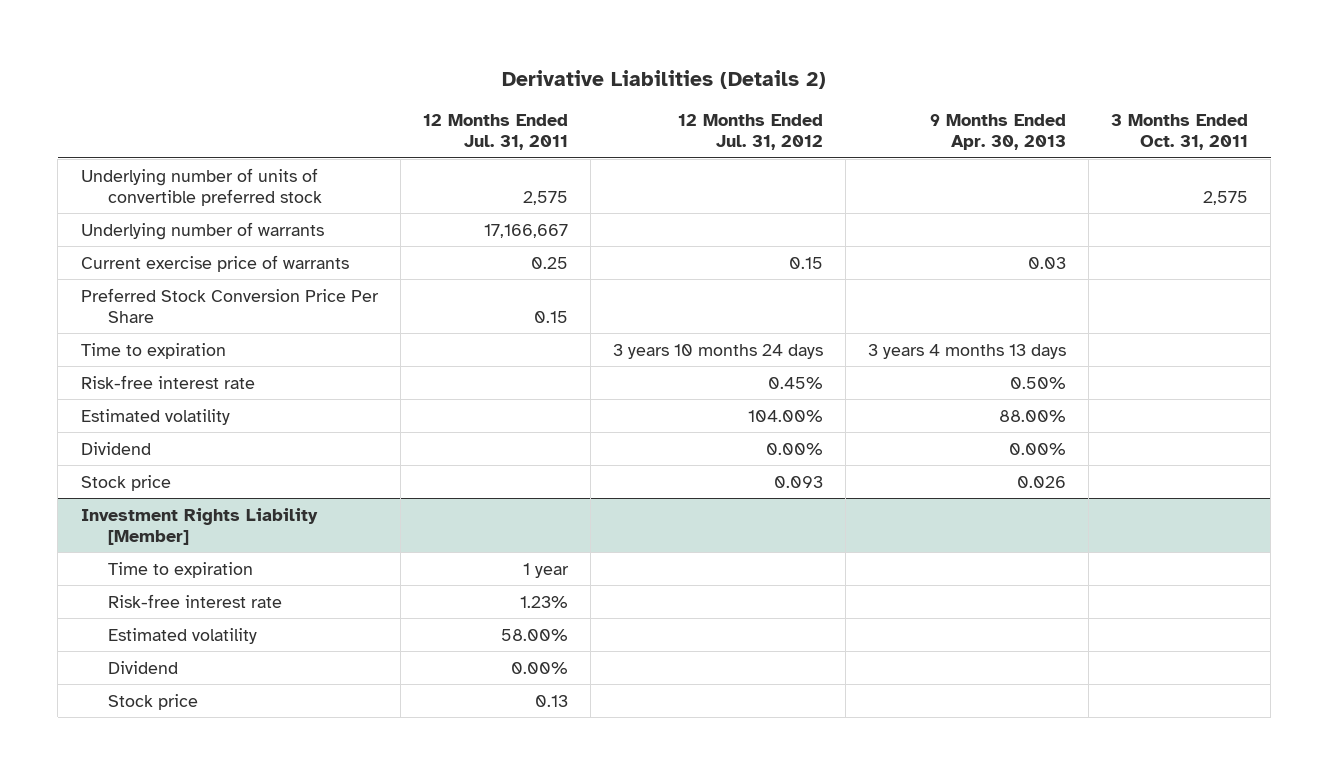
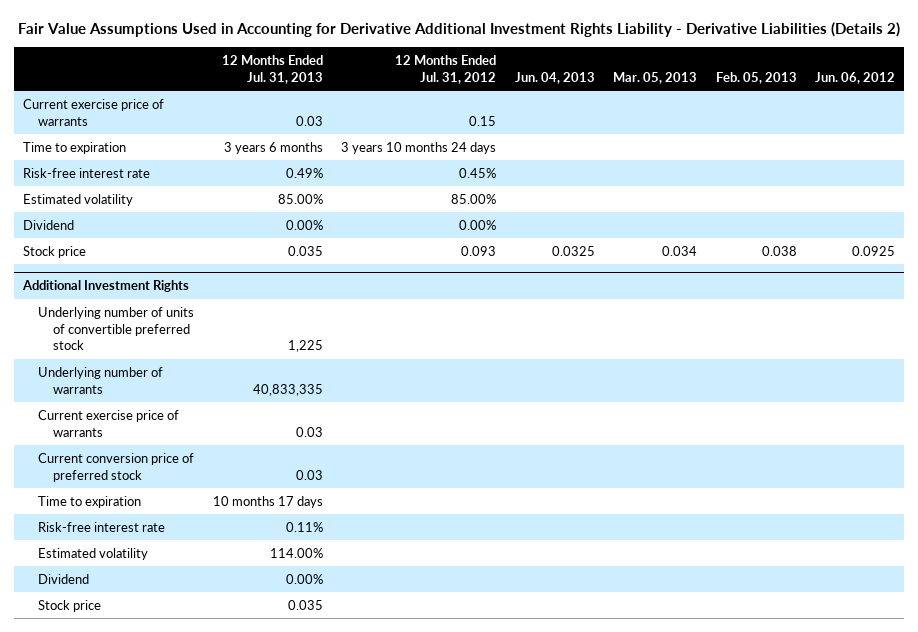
[502,69,827,89] Derivative Liabilities (Details 2) -> [18,21,901,37] Fair Value Assumptions Used in Accounting for Derivative Additional Investment Rights Liability - Derivative Liabilities (Details 2)
[422,114,568,151] 12 Months Ended Jul. 31, 2011 -> none
[930,114,1067,151] 9 Months Ended Apr. 30, 2013 -> none
[1111,114,1249,151] 3 Months Ended Oct. 31, 2011 -> none
none -> [221,54,323,84] 12 Months Ended Jul. 31, 2013
none -> [514,71,595,84] Jun. 04, 2013
none -> [613,71,698,84] Mar. 05, 2013
none -> [715,71,797,84] Feb. 05, 2013
none -> [815,71,896,84] Jun. 06, 2012
[80,167,322,206] Underlying number of units of convertible preferred stock -> none
[80,221,324,240] Underlying number of warrants -> none
[80,287,379,323] Preferred Stock Conversion Price Per Share -> none
[747,409,823,422] 104.00% -> [451,193,497,204] 85.00%
[80,507,318,545] Investment Rights Liability [Member] -> [21,280,189,293] Additional Investment Rights
none -> [38,306,195,351] Underlying number of units of convertible preferred stock
none -> [38,366,164,394] Underlying number of warrants
none -> [38,409,180,437] Current exercise price of warrants
none -> [38,452,195,482] Current conversion price of preferred stock

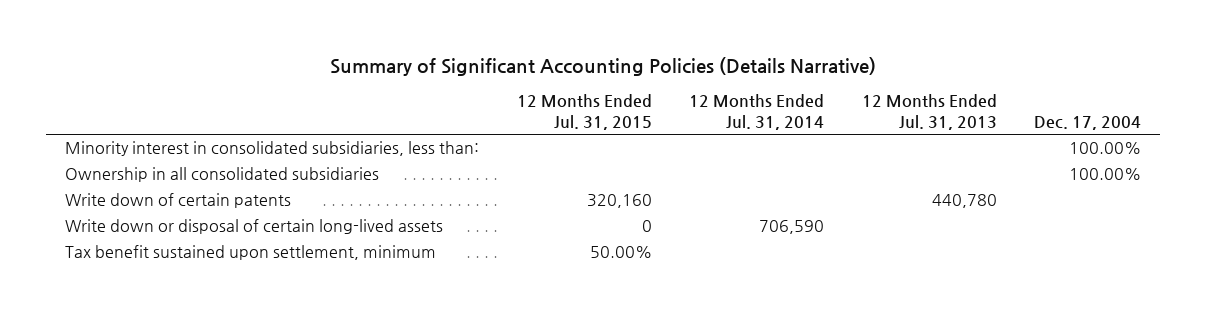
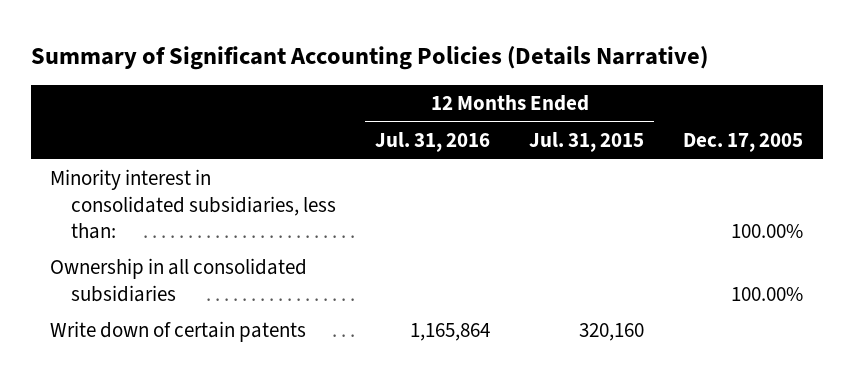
[689,94,825,130] 12 Months Ended Jul. 31, 2014 -> none
[861,94,997,130] 12 Months Ended Jul. 31, 2013 -> none
[1034,115,1142,130] Dec. 17, 2004 -> none
none -> [375,132,491,153] Jul. 31, 2016
none -> [683,133,804,153] Dec. 17, 2005
[65,219,444,235] Write down or disposal of certain long-lived assets -> none
[65,245,437,261] Tax benefit sustained upon settlement, minimum -> none

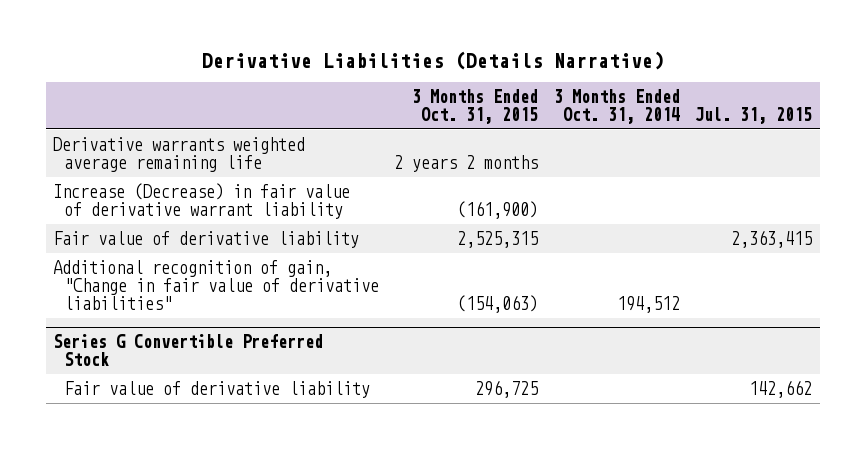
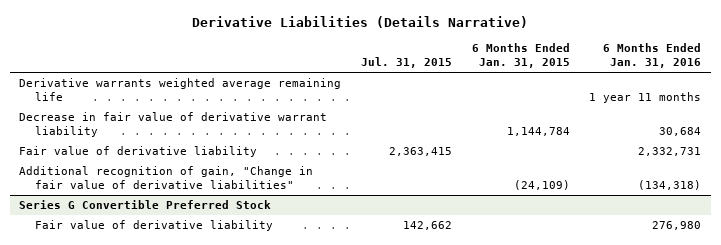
[412,88,539,124] 3 Months Ended Oct. 31, 2015 -> none
[553,88,680,124] 3 Months Ended Oct. 31, 2014 -> none
none -> [471,42,570,69] 6 Months Ended Jan. 31, 2015
none -> [603,42,702,69] 6 Months Ended Jan. 31, 2016
[53,182,351,219] Increase (Decrease) in fair value of derivative warrant liability -> [19,111,328,138] Decrease in fair value of derivative warrant liability

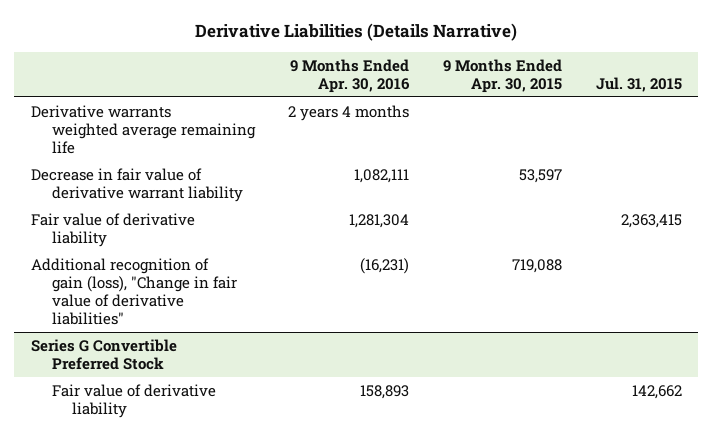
[471,42,570,69] 6 Months Ended Jan. 31, 2015 -> none
[603,42,702,69] 6 Months Ended Jan. 31, 2016 -> none
none -> [290,58,411,93] 9 Months Ended Apr. 30, 2016
none -> [442,58,562,93] 9 Months Ended Apr. 30, 2015
[19,165,314,190] Additional recognition of gain, "Change in fair value of derivative liabilities" -> [30,257,237,325] Additional recognition of gain (loss), "Change in fair value of derivative liabilities"

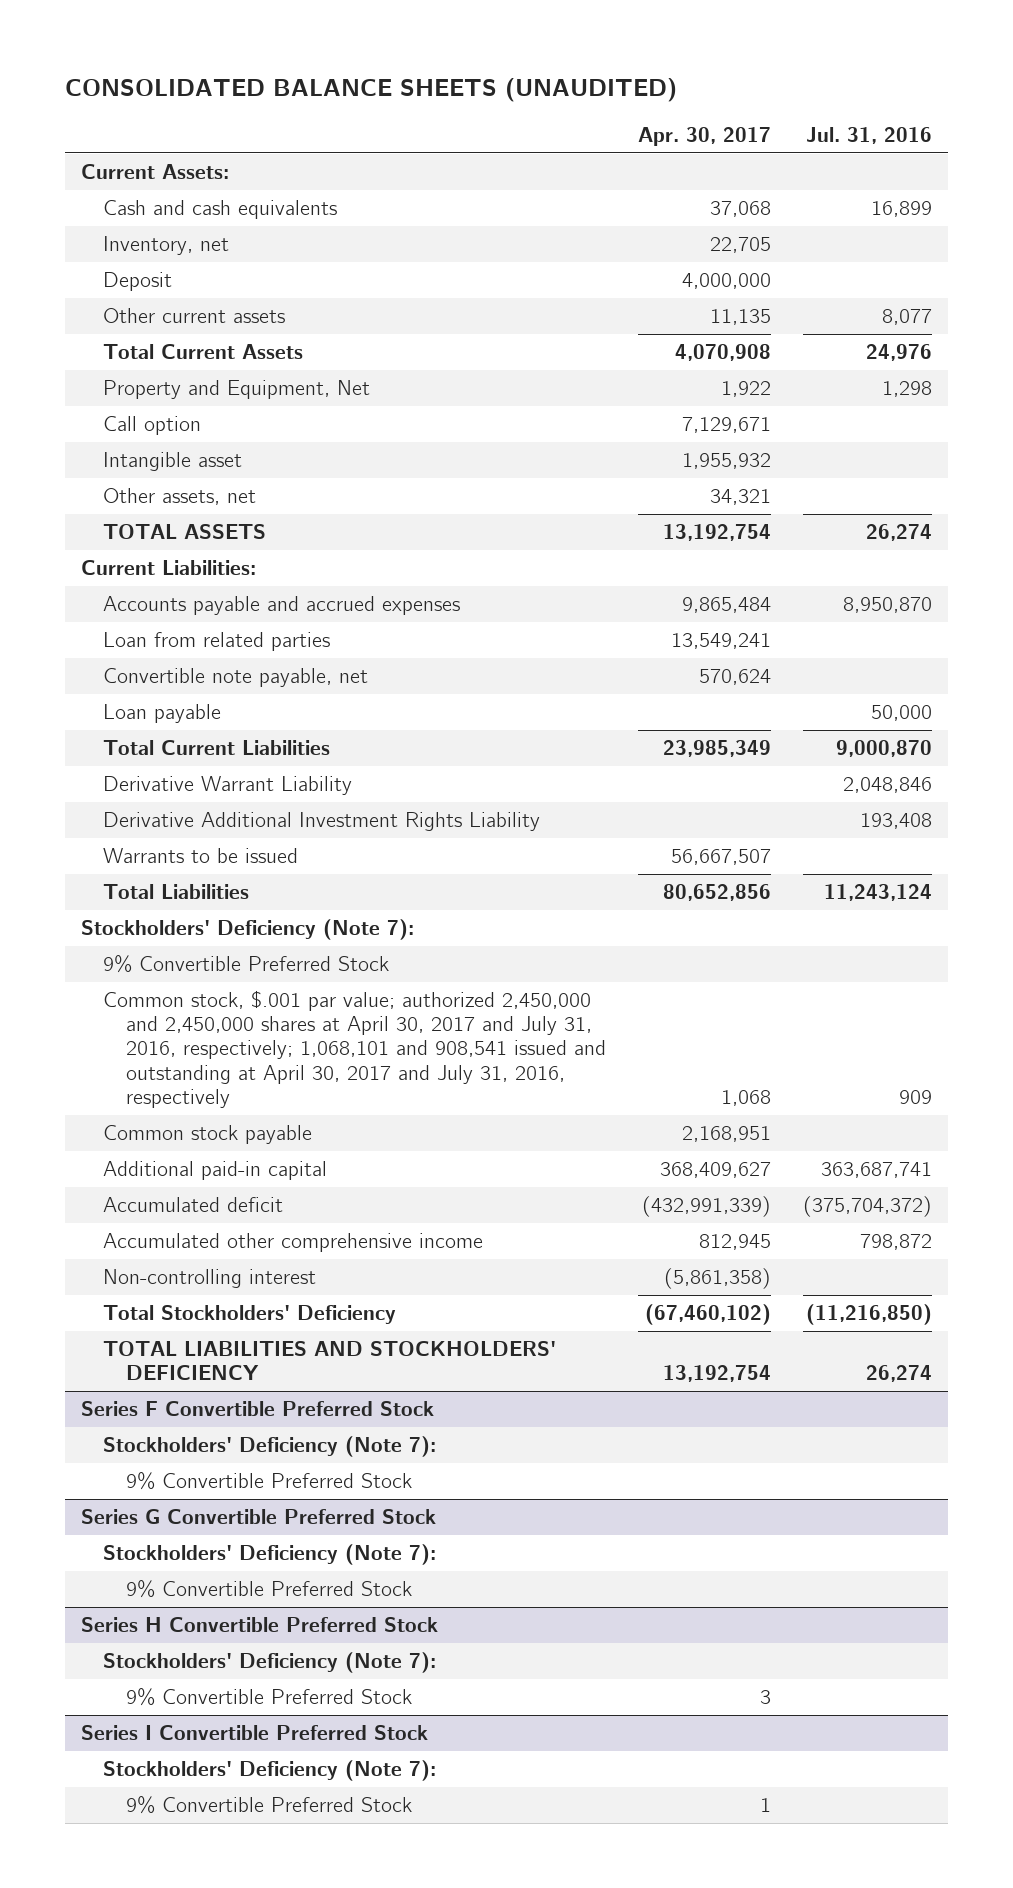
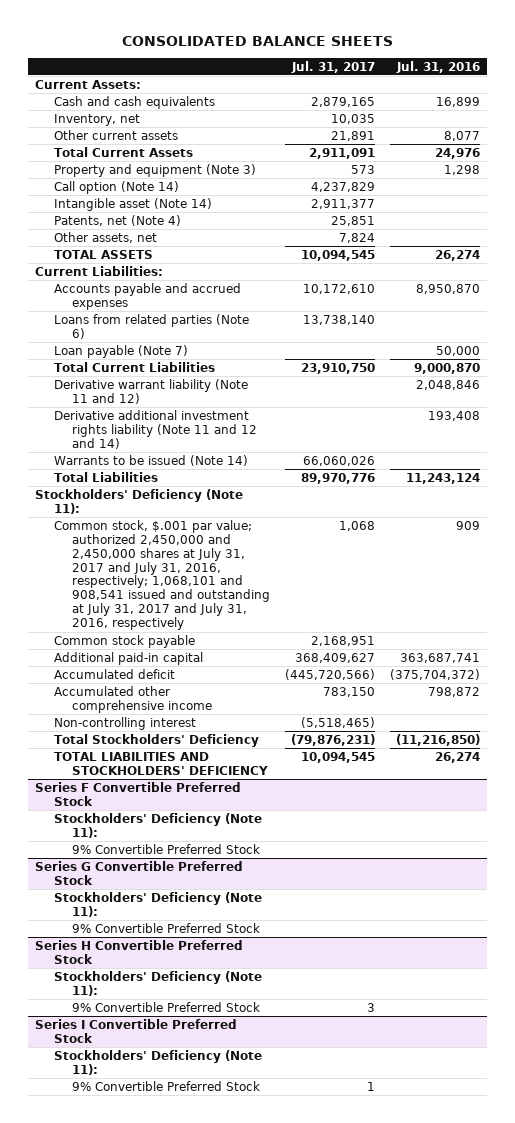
[64,78,677,103] CONSOLIDATED BALANCE SHEETS (UNAUDITED) -> [122,36,394,47] CONSOLIDATED BALANCE SHEETS
[638,126,772,146] Apr. 30, 2017 -> none
none -> [290,60,375,73] Jul. 31, 2017
[103,272,173,292] Deposit -> none
[103,380,371,400] Property and Equipment, Net -> [53,163,256,177] Property and equipment (Note 3)
[103,416,202,436] Call option -> [53,180,179,194] Call option (Note 14)
[103,452,243,472] Intangible asset -> [53,197,212,211] Intangible asset (Note 14)
none -> [53,214,181,226] Patents, net (Note 4)
[103,668,369,688] Convertible note payable, net -> none
[103,632,331,652] Loan from related parties -> [53,313,249,339] Loans from related parties (Note 6)
[103,704,222,724] Loan payable -> [53,344,188,358] Loan payable (Note 7)
[103,776,353,796] Derivative Warrant Liability -> [53,378,248,404] Derivative warrant liability (Note 11 and 12)
[103,812,541,832] Derivative Additional Investment Rights Liability -> [53,409,257,449] Derivative additional investment rights liability (Note 11 and 12 and 14)
[103,848,299,864] Warrants to be issued -> [53,454,248,466] Warrants to be issued (Note 14)
[103,955,390,974] 9% Convertible Preferred Stock -> none
[80,919,414,941] Stockholders' Deficiency (Note 7): -> [35,488,244,514] Stockholders' Deficiency (Note 11):
[103,990,607,1108] Common stock, $.001 par value; authorized 2,450,000 and 2,450,000 shares at April 30, 2017 and July 31, 2016, respectively; 1,068,101 and 908,541 issued and outstanding at April 30, 2017 and July 31, 2016, respectively -> [53,519,270,631] Common stock, $.001 par value; authorized 2,450,000 and 2,450,000 shares at July 31, 2017 and July 31, 2016, respectively; 1,068,101 and 908,541 issued and outstanding at July 31, 2017 and July 31, 2016, respectively
[103,1436,437,1458] Stockholders' Deficiency (Note 7): -> [53,812,262,838] Stockholders' Deficiency (Note 11):
[103,1544,437,1566] Stockholders' Deficiency (Note 7): -> [53,891,262,917] Stockholders' Deficiency (Note 11):
[103,1652,437,1674] Stockholders' Deficiency (Note 7): -> [53,970,262,996] Stockholders' Deficiency (Note 11):
[103,1760,437,1782] Stockholders' Deficiency (Note 7): -> [53,1049,262,1075] Stockholders' Deficiency (Note 11):

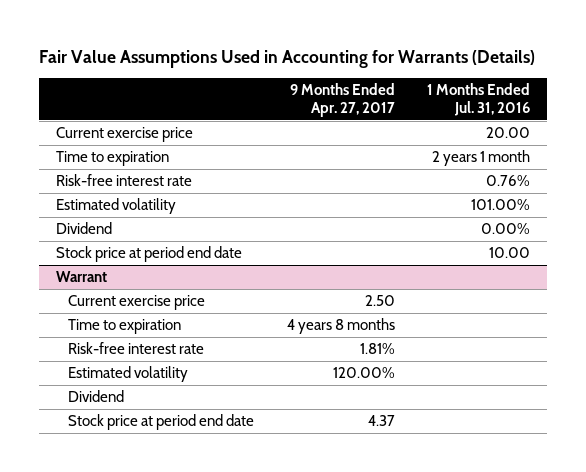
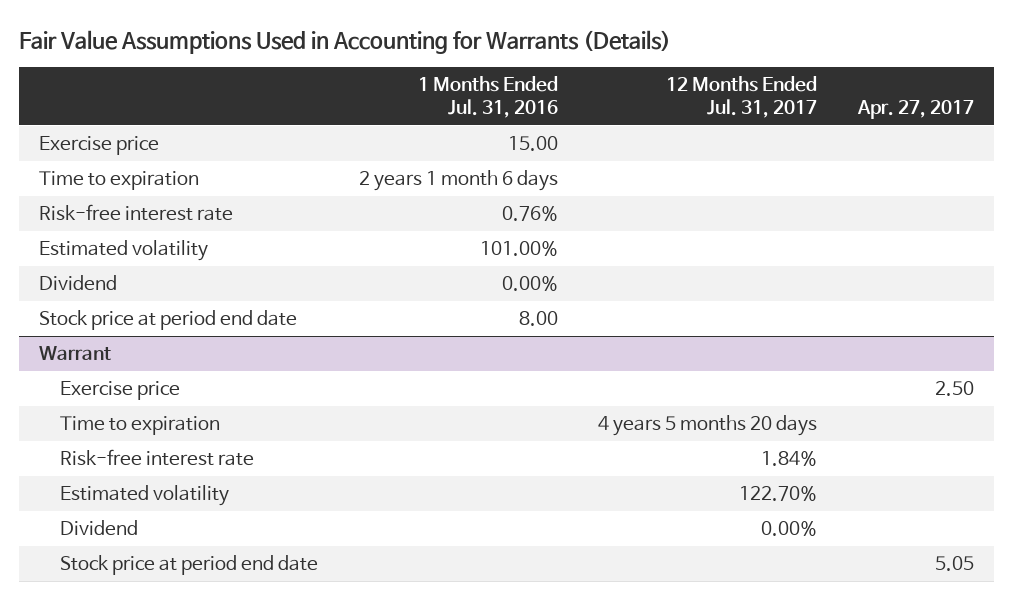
[289,83,395,118] 9 Months Ended Apr. 27, 2017 -> none
none -> [666,76,818,118] 12 Months Ended Jul. 31, 2017
none -> [857,99,975,119] Apr. 27, 2017
[55,127,193,143] Current exercise price -> [38,136,159,156] Exercise price
[486,127,531,139] 20.00 -> [507,136,558,152] 15.00
[432,150,531,167] 2 years 1 month -> [358,170,558,192] 2 years 1 month 6 days
[489,247,531,259] 10.00 -> [518,311,558,327] 8.00
[67,295,205,311] Current exercise price -> [60,381,181,401] Exercise price

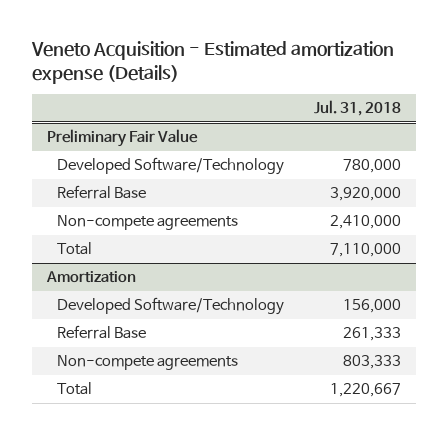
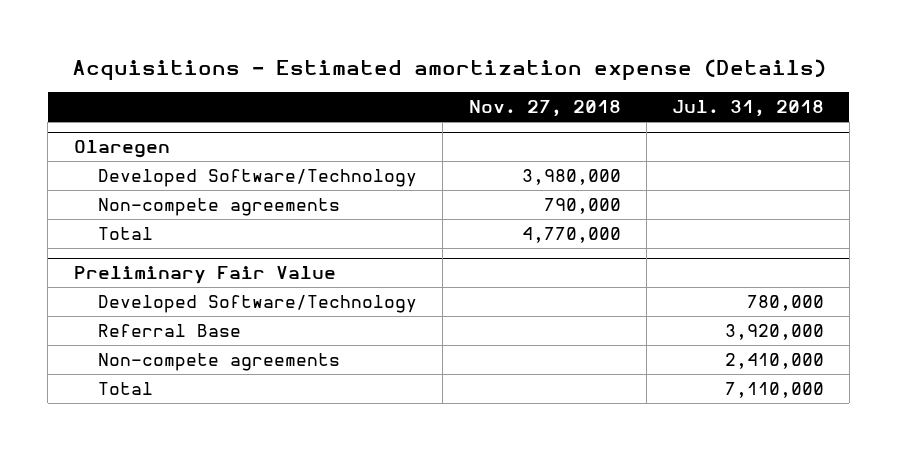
[31,41,395,84] Veneto Acquisition - Estimated amortization expense (Details) -> [71,58,826,81] Acquisitions - Estimated amortization expense (Details)
none -> [468,100,621,118] Nov. 27, 2018
none -> [73,140,170,159] Olaregen
none -> [98,169,418,188] Developed Software/Technology
none -> [98,198,341,217] Non-compete agreements
none -> [98,227,154,241] Total
[45,271,136,284] Amortization -> none
[57,297,285,316] Developed Software/Technology -> none
[57,325,147,340] Referral Base -> none
[57,355,239,371] Non-compete agreements -> none
[57,382,93,396] Total -> none

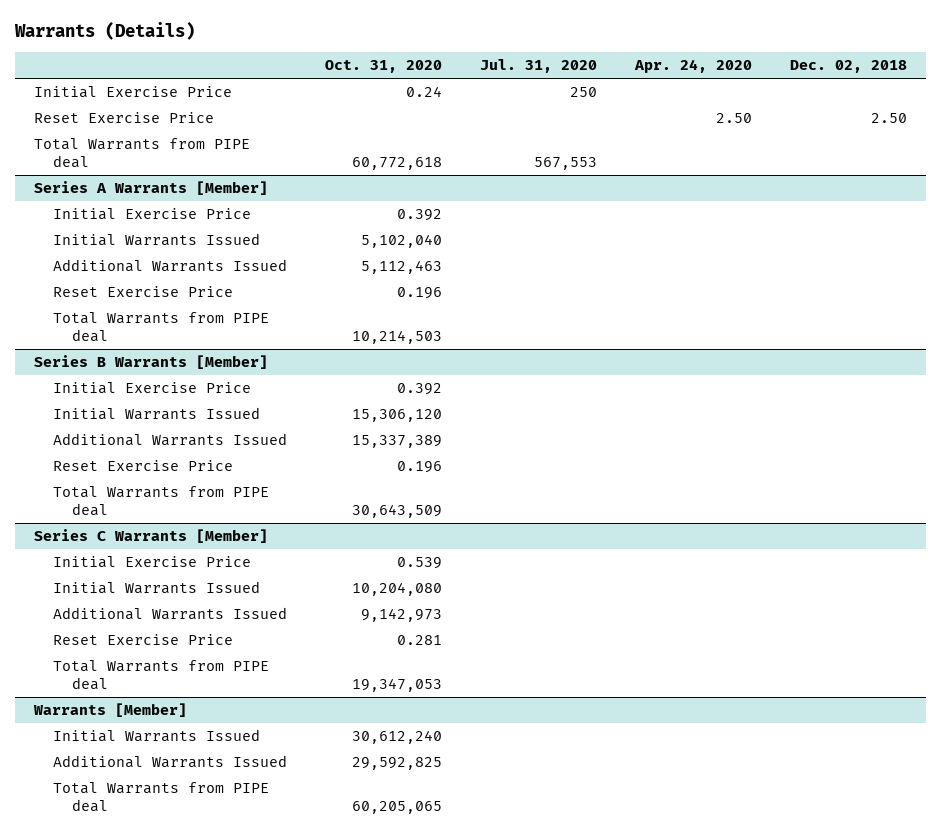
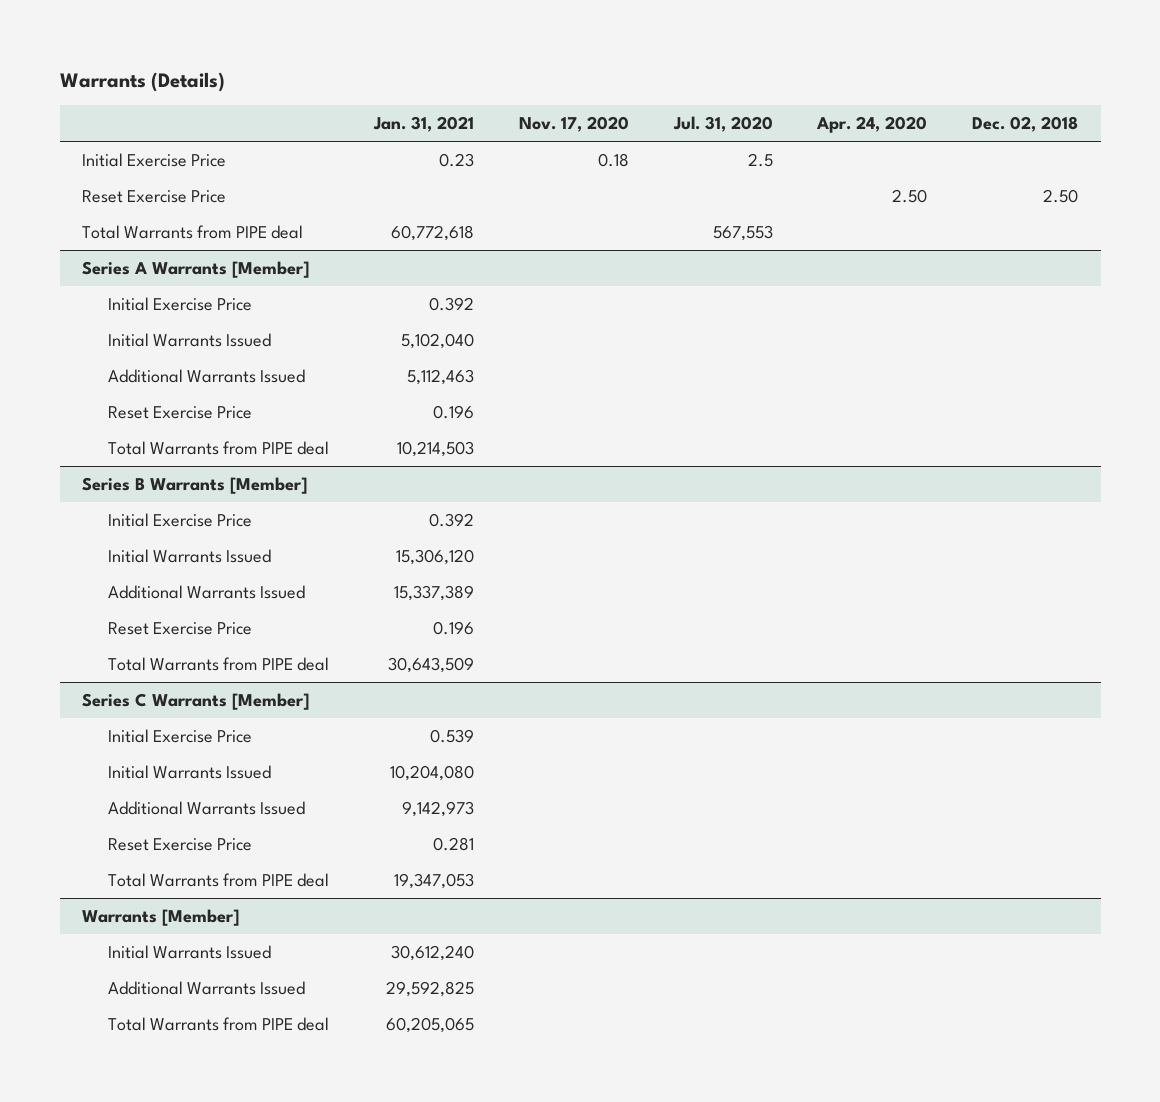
[324,60,442,74] Oct. 31, 2020 -> none
none -> [373,116,475,133] Jan. 31, 2021
none -> [518,116,629,133] Nov. 17, 2020
[569,87,597,98] 250 -> [747,152,773,167] 2.5

